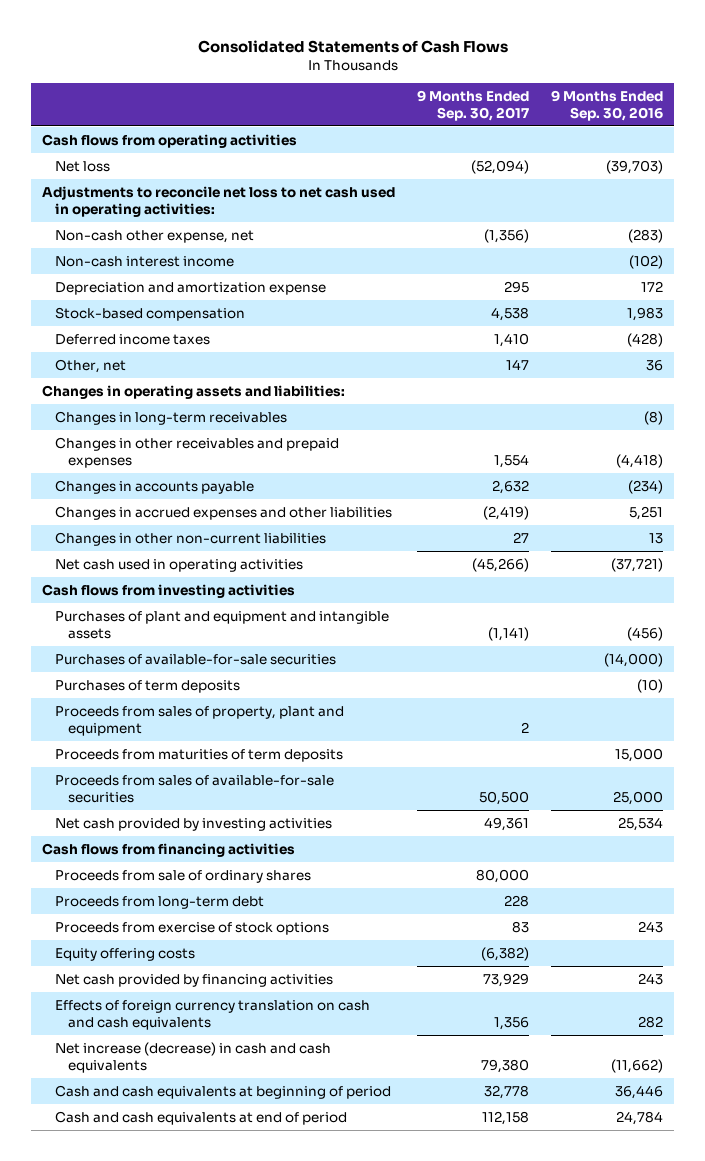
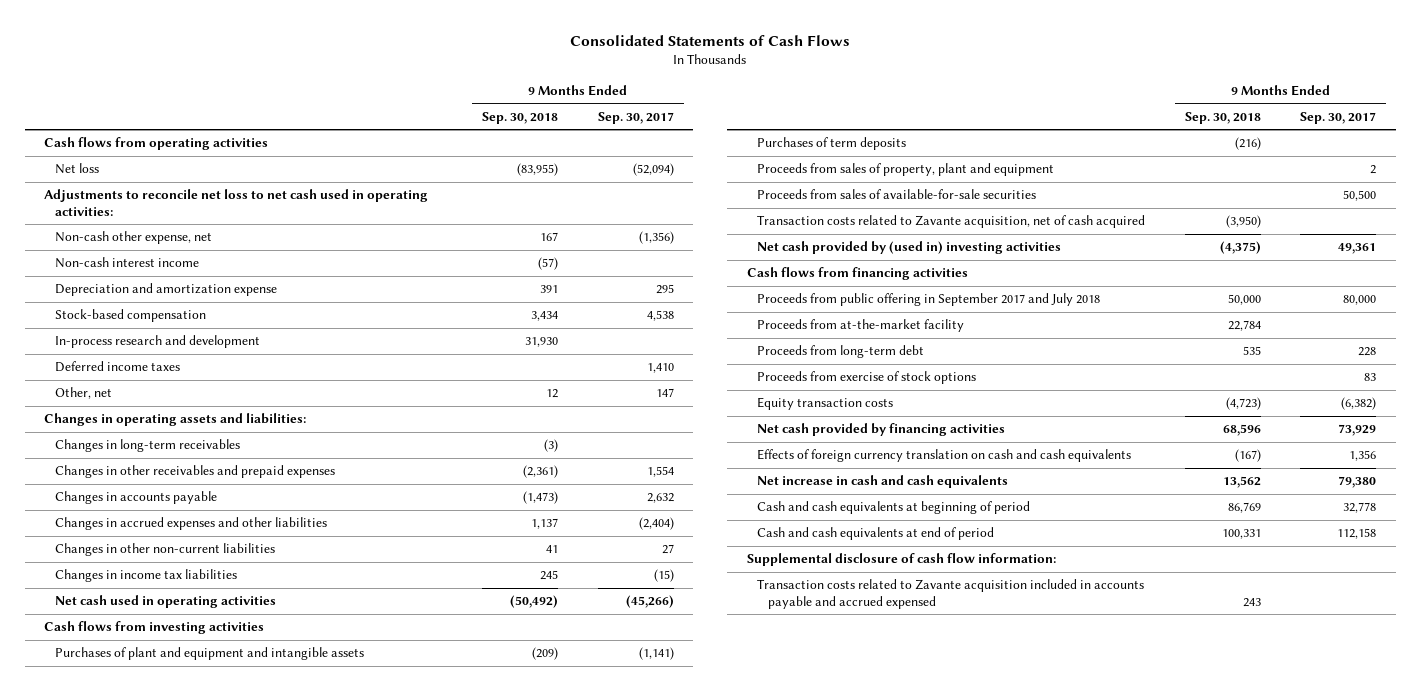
[551,89,664,121] 9 Months Ended Sep. 30, 2016 -> none
none -> [482,111,559,124] Sep. 30, 2018
none -> [54,335,260,349] In-process research and development
[483,505,530,520] (2,419) -> [638,517,674,531] (2,404)
none -> [54,569,237,583] Changes in income tax liabilities
[54,653,336,665] Purchases of available-for-sale securities -> none
[54,748,343,762] Proceeds from maturities of term deposits -> none
none -> [757,215,1146,229] Transaction costs related to Zavante acquisition, net of cash acquired
[54,817,332,831] Net cash provided by investing activities -> [757,241,1062,255] Net cash provided by (used in) investing activities
[54,869,311,883] Proceeds from sale of ordinary shares -> [757,293,1101,307] Proceeds from public offering in September 2017 and July 2018
none -> [757,319,965,333] Proceeds from at-the-market facility
[54,947,195,961] Equity offering costs -> [757,397,894,411] Equity transaction costs
[54,1041,331,1073] Net increase (decrease) in cash and cash equivalents -> [757,475,1009,489] Net increase in cash and cash equivalents
none -> [746,553,1056,567] Supplemental disclosure of cash flow information:
none -> [757,579,1145,609] Transaction costs related to Zavante acquisition included in accounts payable and accrued expensed

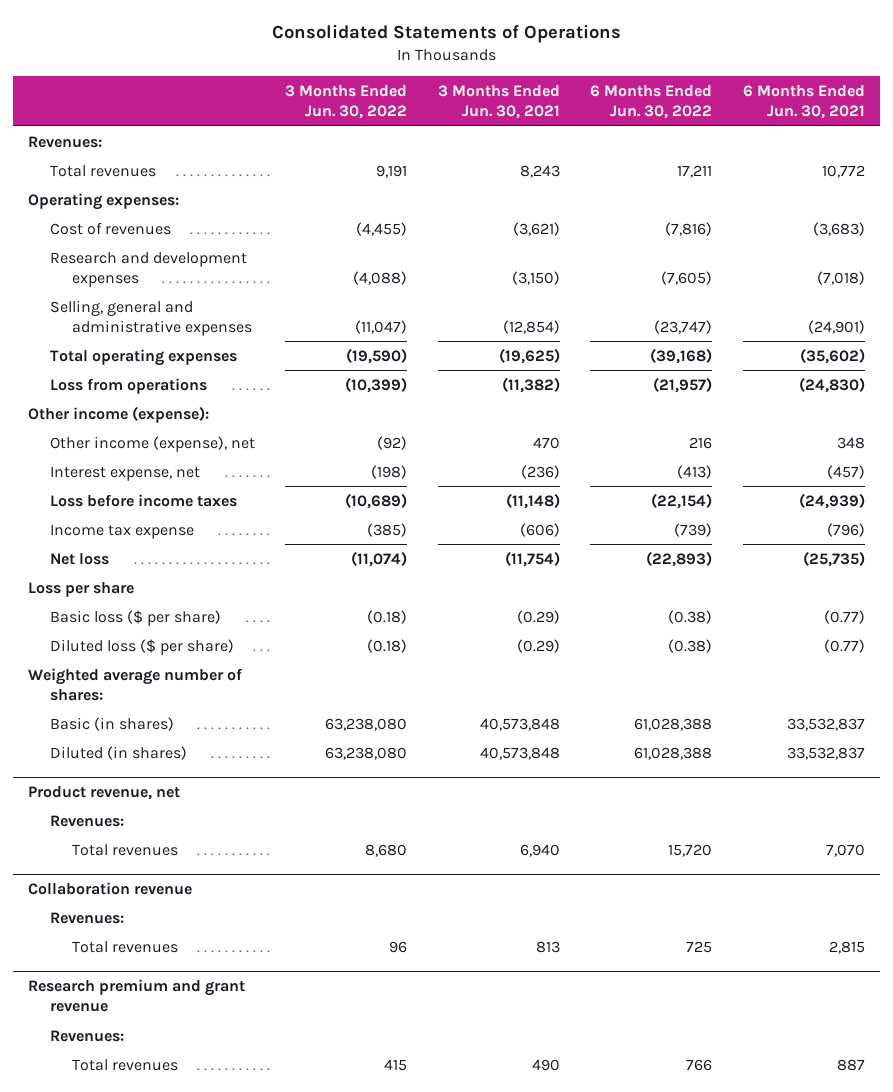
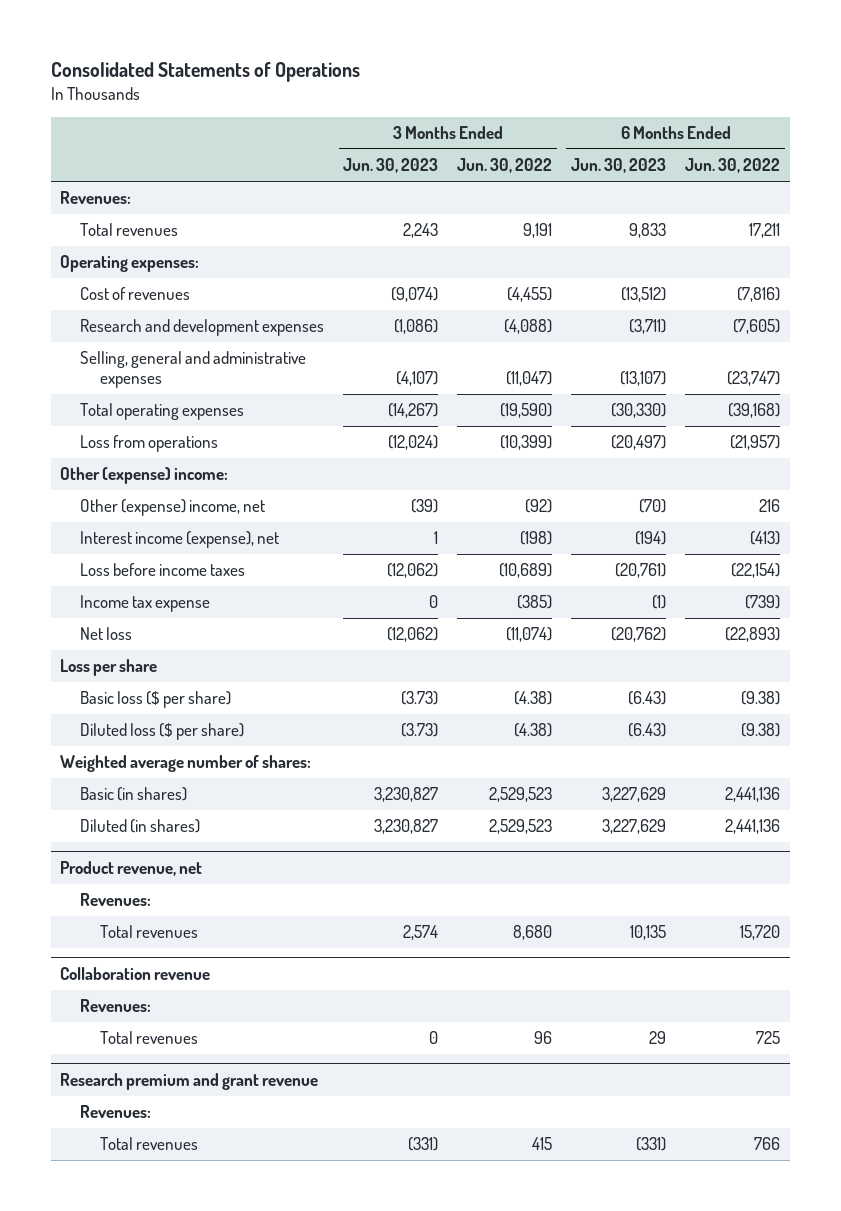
[437,84,560,120] 3 Months Ended Jun. 30, 2021 -> none
[742,84,865,120] 6 Months Ended Jun. 30, 2021 -> none
none -> [343,158,439,174] Jun. 30, 2023
none -> [571,158,667,174] Jun. 30, 2023
[28,405,210,423] Other income (expense): -> [60,467,229,485] Other (expense) income:
[50,435,256,452] Other income (expense), net -> [80,499,266,517] Other (expense) income, net
[50,465,201,481] Interest expense, net -> [80,531,280,549] Interest income (expense), net
[367,609,408,624] (0.18) -> [514,691,553,706] (4.38)
[668,609,713,624] (0.38) -> [741,691,781,706] (9.38)
[367,638,408,653] (0.18) -> [514,723,553,738] (4.38)
[668,638,713,653] (0.38) -> [741,723,781,738] (9.38)
[325,717,408,731] 63,238,080 -> [489,787,553,803] 2,529,523
[634,717,713,731] 61,028,388 -> [725,787,781,803] 2,441,136
[325,746,408,760] 63,238,080 -> [489,819,553,835] 2,529,523
[634,746,713,760] 61,028,388 -> [725,819,781,835] 2,441,136

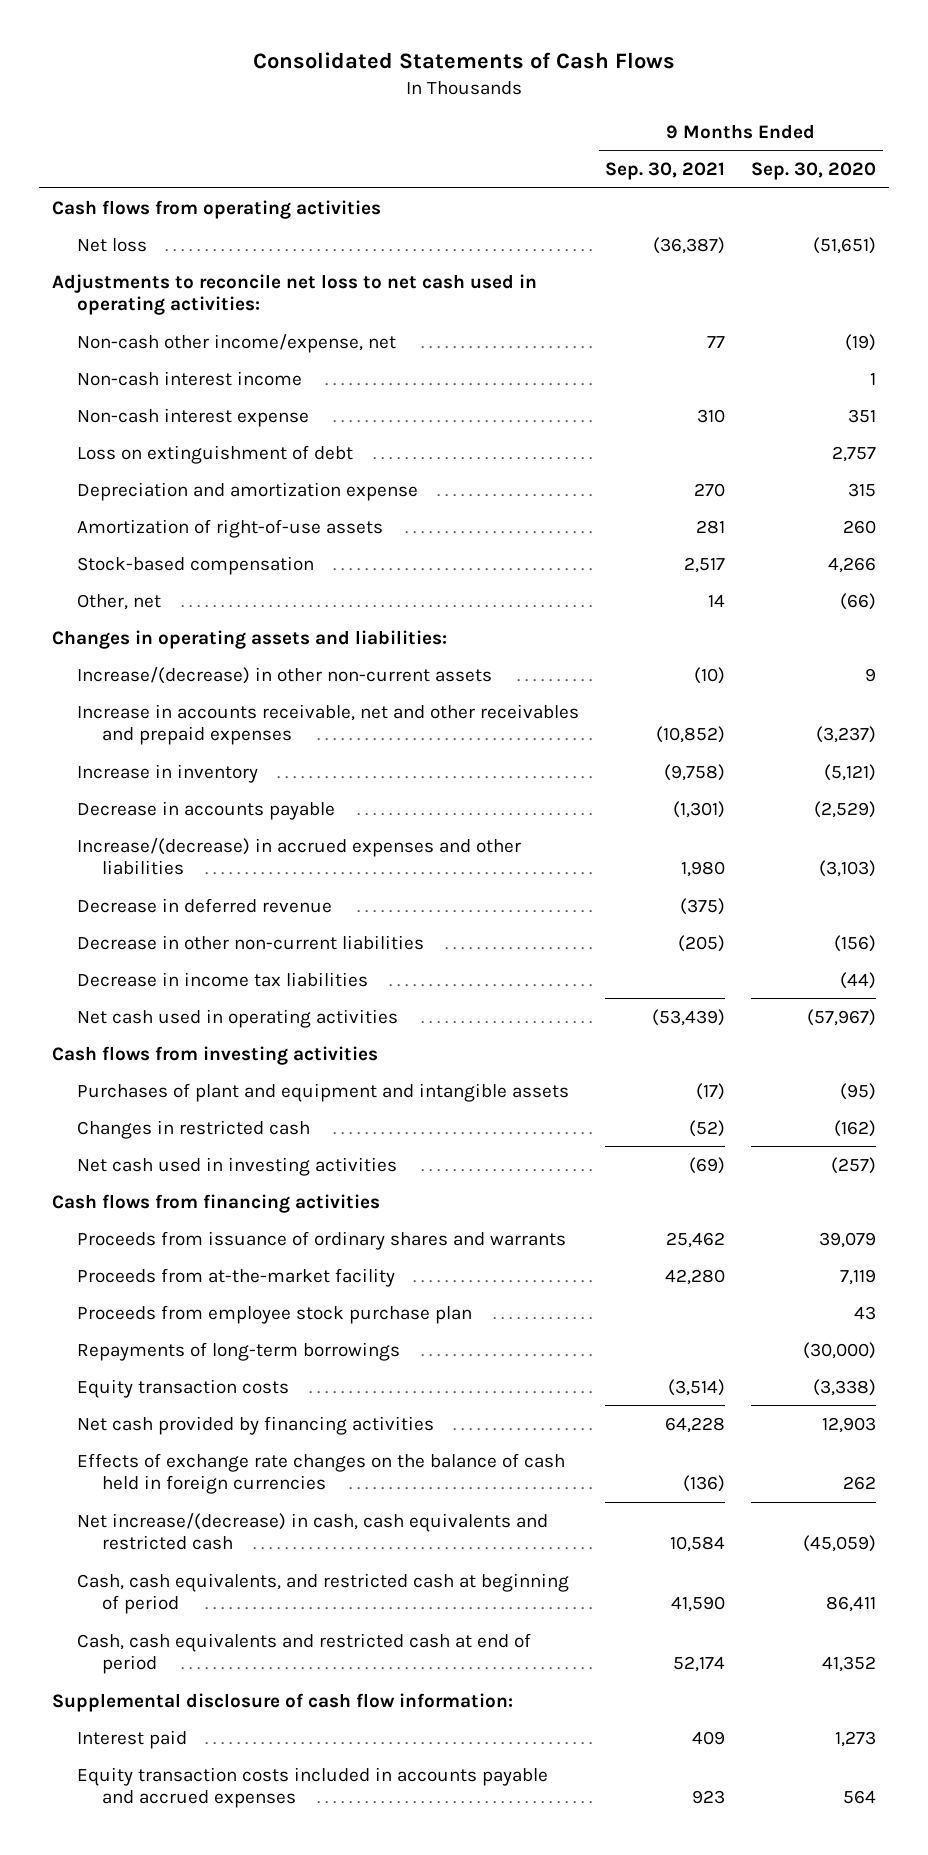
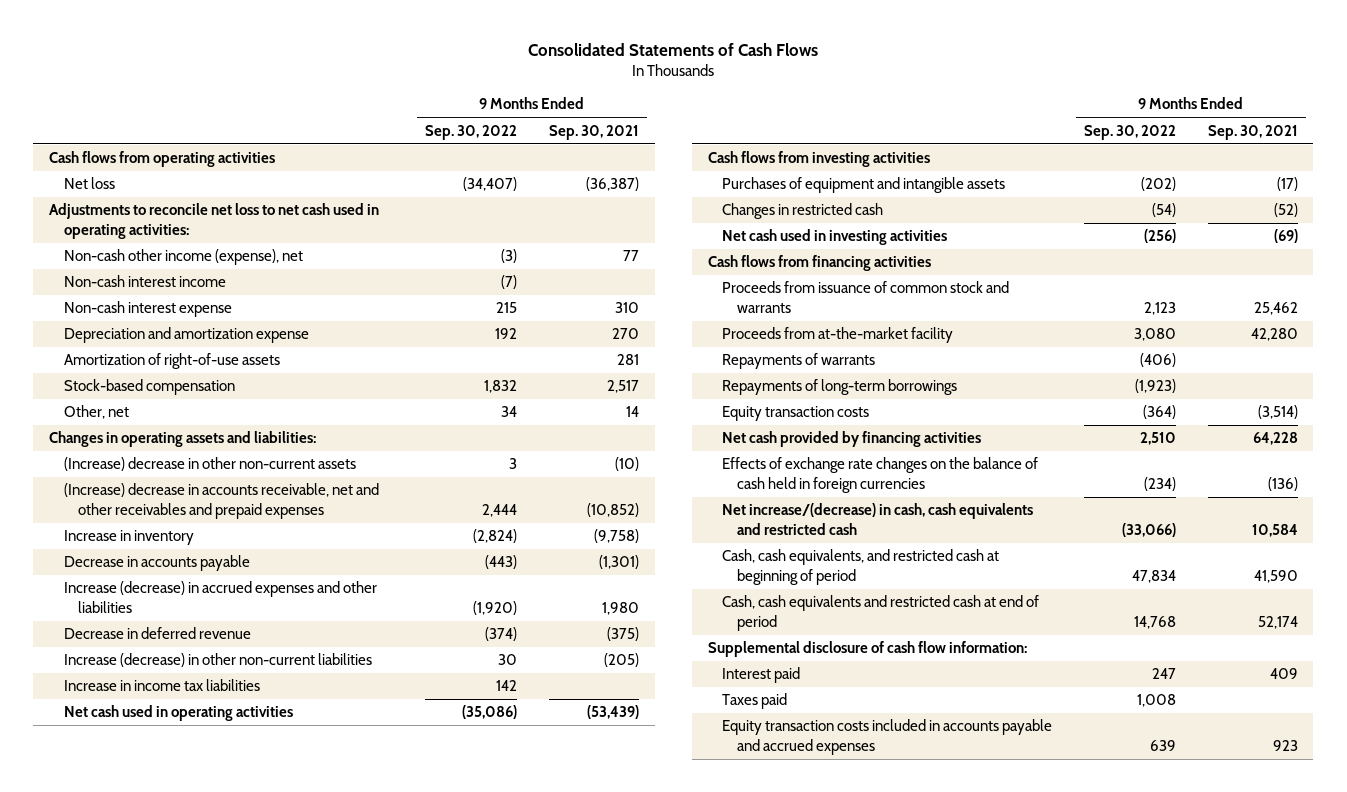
[751,161,877,180] Sep. 30, 2020 -> none
none -> [425,124,518,140] Sep. 30, 2022
[76,333,396,353] Non-cash other income/expense, net -> [63,249,303,266] Non-cash other income (expense), net
[76,444,353,464] Loss on extinguishment of debt -> none
[76,666,492,684] Increase/(decrease) in other non-current assets -> [63,457,356,472] (Increase) decrease in other non-current assets
[76,703,579,745] Increase in accounts receivable, net and other receivables and prepaid expenses -> [63,483,379,519] (Increase) decrease in accounts receivable, net and other receivables and prepaid expenses
[76,837,521,875] Increase/(decrease) in accrued expenses and other liabilities -> [63,581,377,613] Increase (decrease) in accrued expenses and other liabilities
[76,934,424,950] Decrease in other non-current liabilities -> [63,653,372,668] Increase (decrease) in other non-current liabilities
[76,971,368,987] Decrease in income tax liabilities -> [63,679,260,692] Increase in income tax liabilities
[76,1082,569,1102] Purchases of plant and equipment and intangible assets -> [722,177,1006,194] Purchases of equipment and intangible assets
[76,1230,566,1250] Proceeds from issuance of ordinary shares and warrants -> [722,281,1010,313] Proceeds from issuance of common stock and warrants
[76,1304,472,1324] Proceeds from employee stock purchase plan -> none
none -> [722,353,876,370] Repayments of warrants
none -> [722,693,788,710] Taxes paid

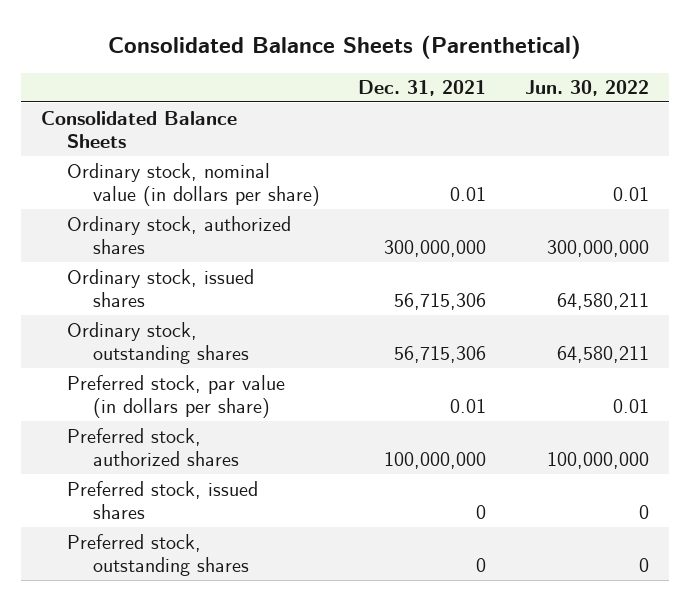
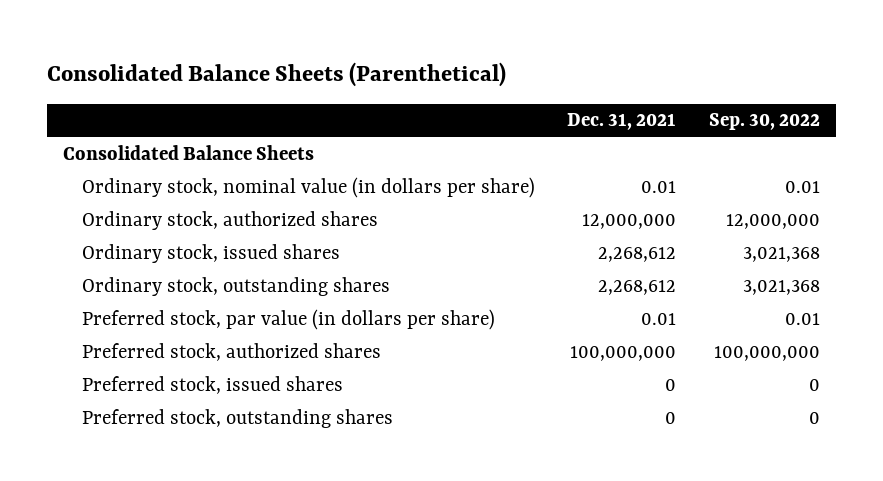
[525,80,650,97] Jun. 30, 2022 -> none
none -> [708,113,820,131] Sep. 30, 2022
[384,240,487,258] 300,000,000 -> [582,213,677,229] 12,000,000
[394,293,487,311] 56,715,306 -> [598,246,677,262] 2,268,612
[394,346,487,364] 56,715,306 -> [598,279,677,295] 2,268,612

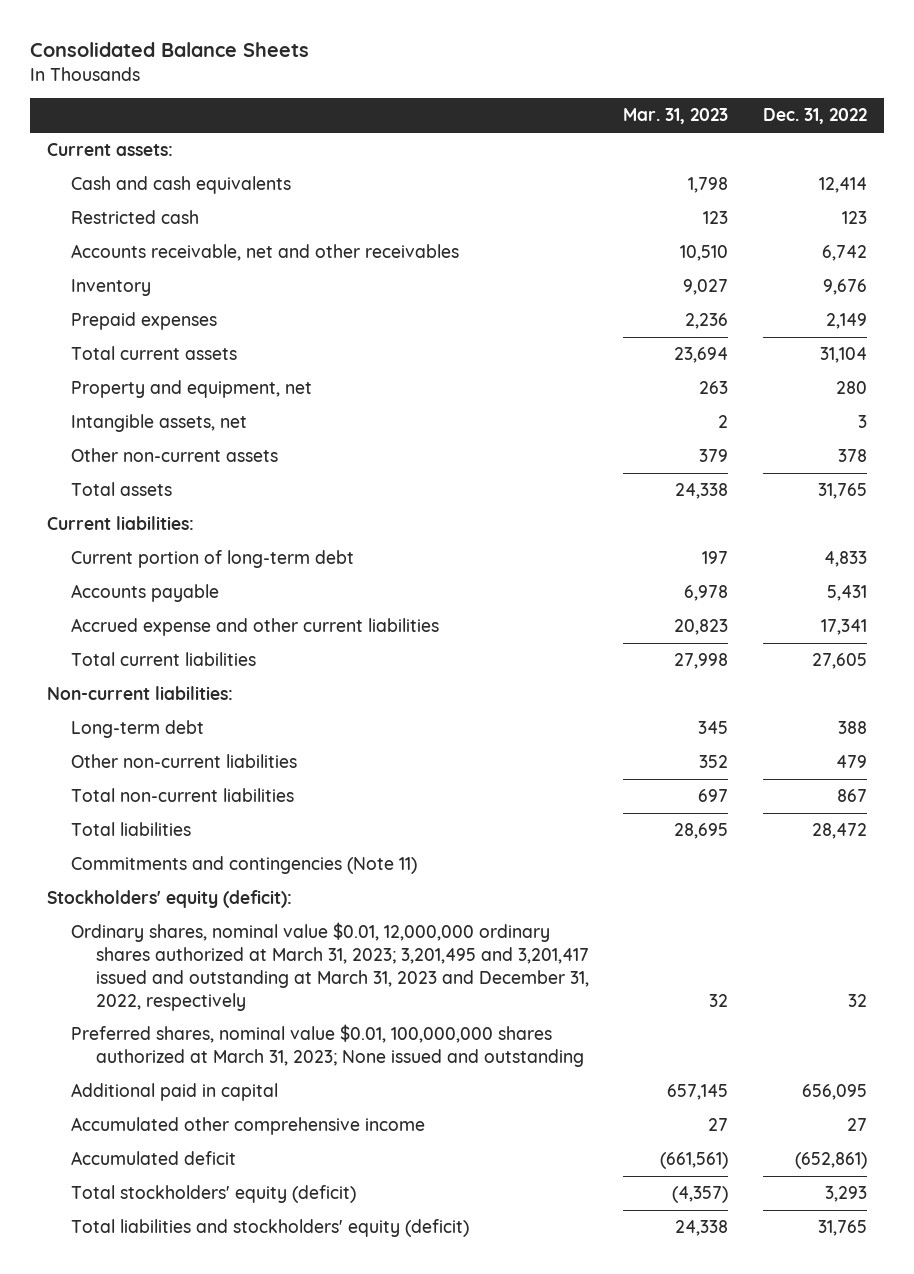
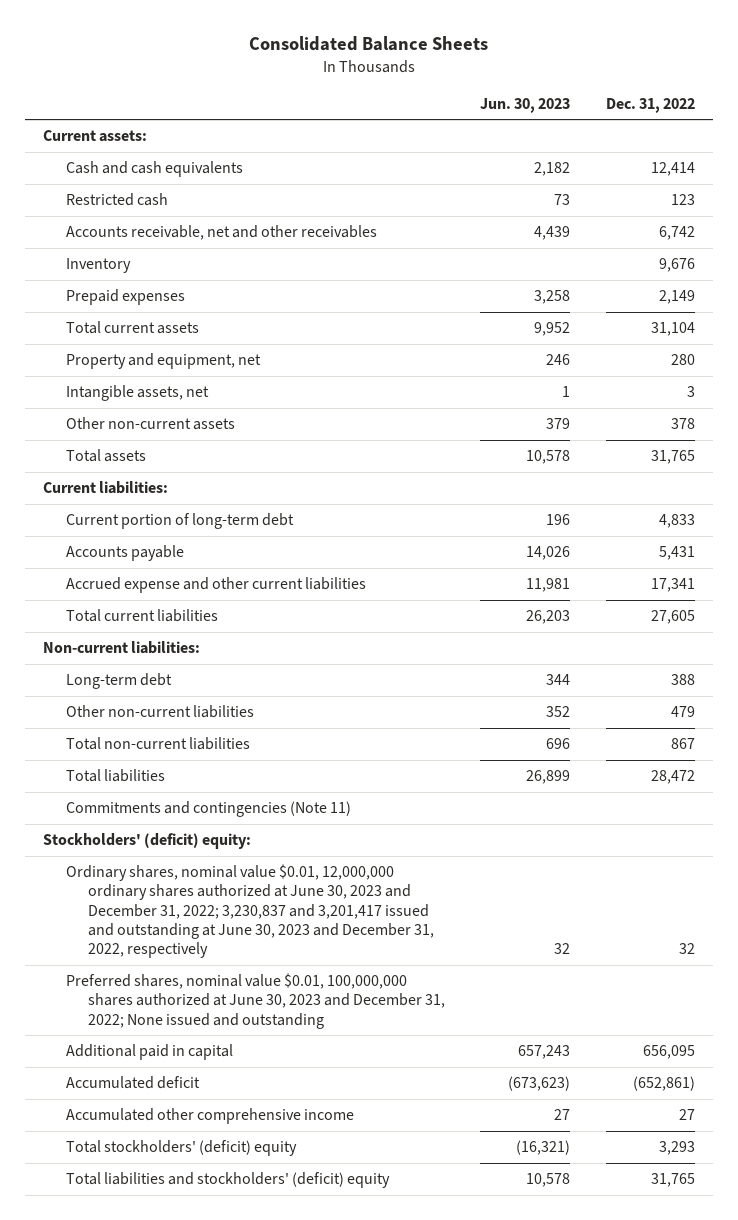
[623,108,729,125] Mar. 31, 2023 -> none
none -> [480,97,571,113] Jun. 30, 2023
[46,890,292,909] Stockholders' equity (deficit): -> [43,833,252,850] Stockholders' (deficit) equity:
[71,922,589,1011] Ordinary shares, nominal value $0.01, 12,000,000 ordinary shares authorized at March 31, 2023; 3,201,495 and 3,201,417 issued and outstanding at March 31, 2023 and December 31, 2022, respectively -> [65,864,434,958] Ordinary shares, nominal value $0.01, 12,000,000 ordinary shares authorized at June 30, 2023 and December 31, 2022; 3,230,837 and 3,201,417 issued and outstanding at June 30, 2023 and December 31, 2022, respectively
[71,1024,584,1068] Preferred shares, nominal value $0.01, 100,000,000 shares authorized at March 31, 2023; None issued and outstanding -> [65,973,445,1029] Preferred shares, nominal value $0.01, 100,000,000 shares authorized at June 30, 2023 and December 31, 2022; None issued and outstanding
[71,1117,426,1136] Accumulated other comprehensive income -> [65,1108,354,1125] Accumulated other comprehensive income
[71,1185,357,1204] Total stockholders' equity (deficit) -> [65,1140,297,1157] Total stockholders' (deficit) equity
[71,1219,470,1238] Total liabilities and stockholders' equity (deficit) -> [65,1172,390,1189] Total liabilities and stockholders' (deficit) equity

